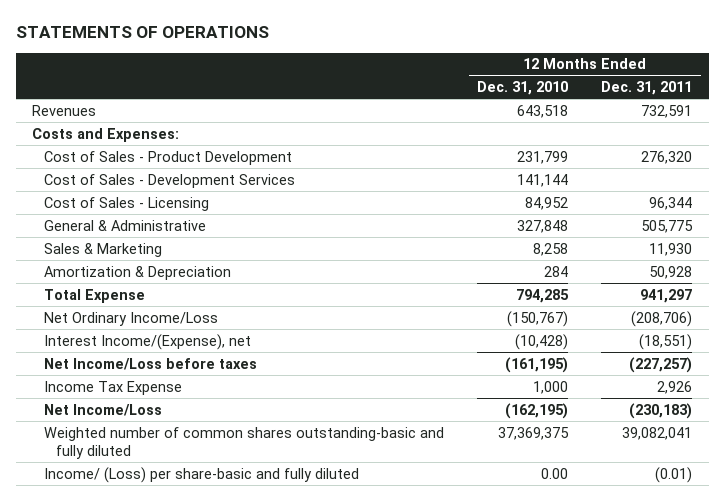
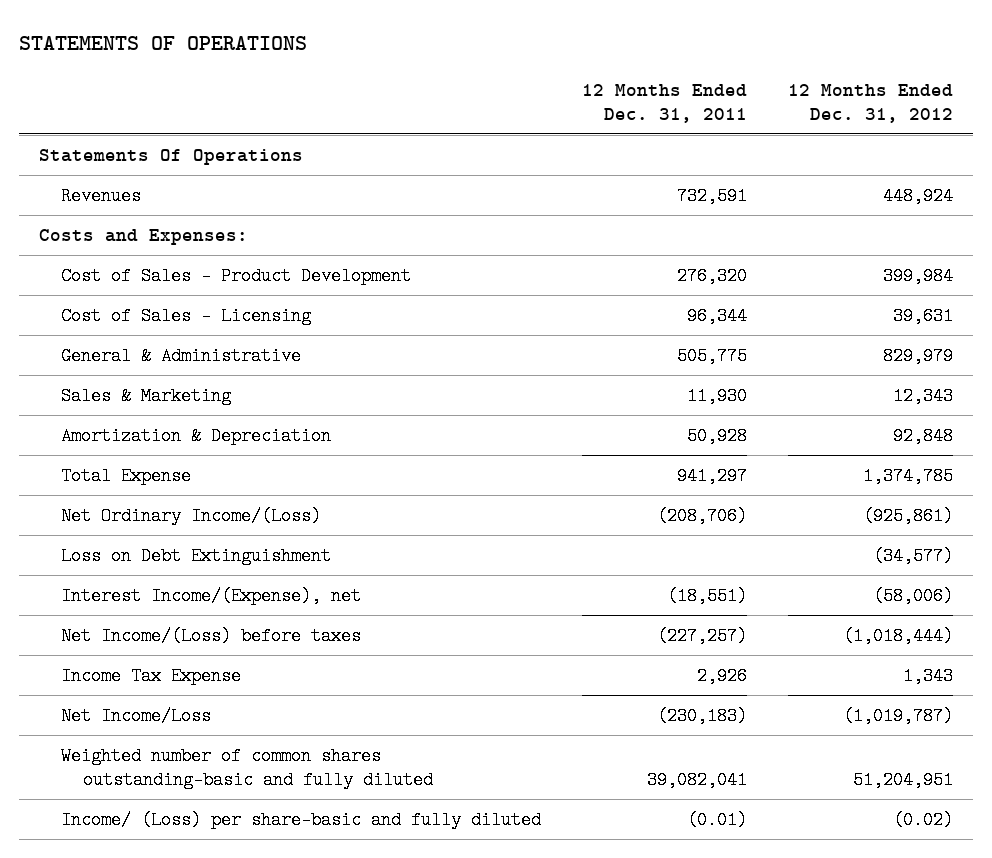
[477,81,569,96] Dec. 31, 2010 -> none
none -> [787,83,953,124] 12 Months Ended Dec. 31, 2012
none -> [39,148,304,165] Statements Of Operations
[44,173,296,188] Cost of Sales - Development Services -> none
[44,311,219,326] Net Ordinary Income/Loss -> [61,506,322,525] Net Ordinary Income/(Loss)
none -> [61,546,332,565] Loss on Debt Extinguishment
[44,357,258,370] Net Income/Loss before taxes -> [61,626,362,645] Net Income/(Loss) before taxes

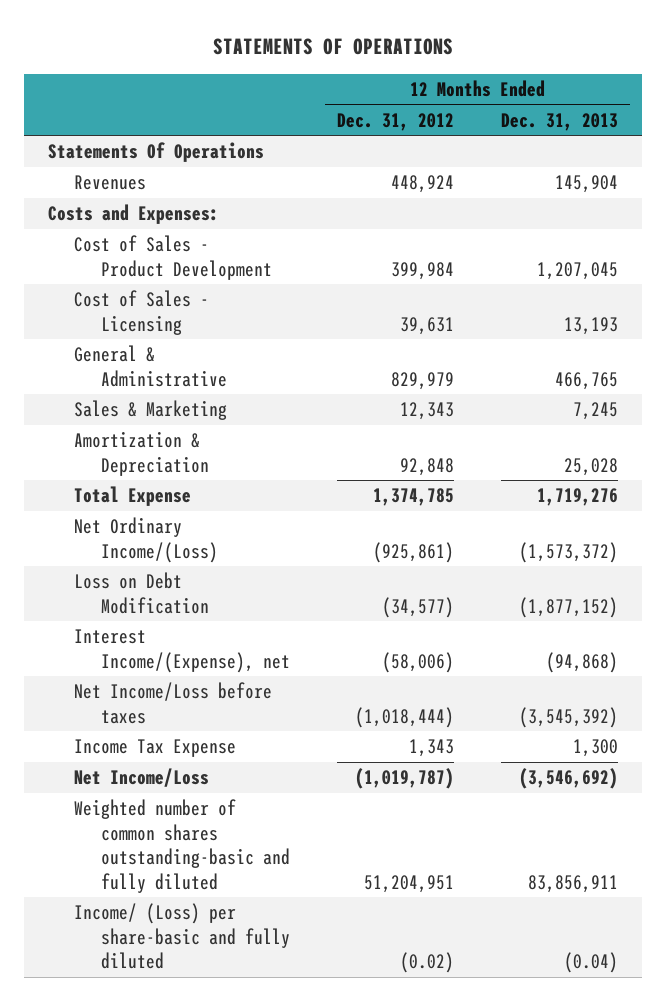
[581,83,747,124] 12 Months Ended Dec. 31, 2011 -> none
none -> [501,112,619,131] Dec. 31, 2013
[61,546,332,565] Loss on Debt Extinguishment -> [74,572,210,614] Loss on Debt Modification
[61,626,362,645] Net Income/(Loss) before taxes -> [74,682,273,724] Net Income/Loss before taxes

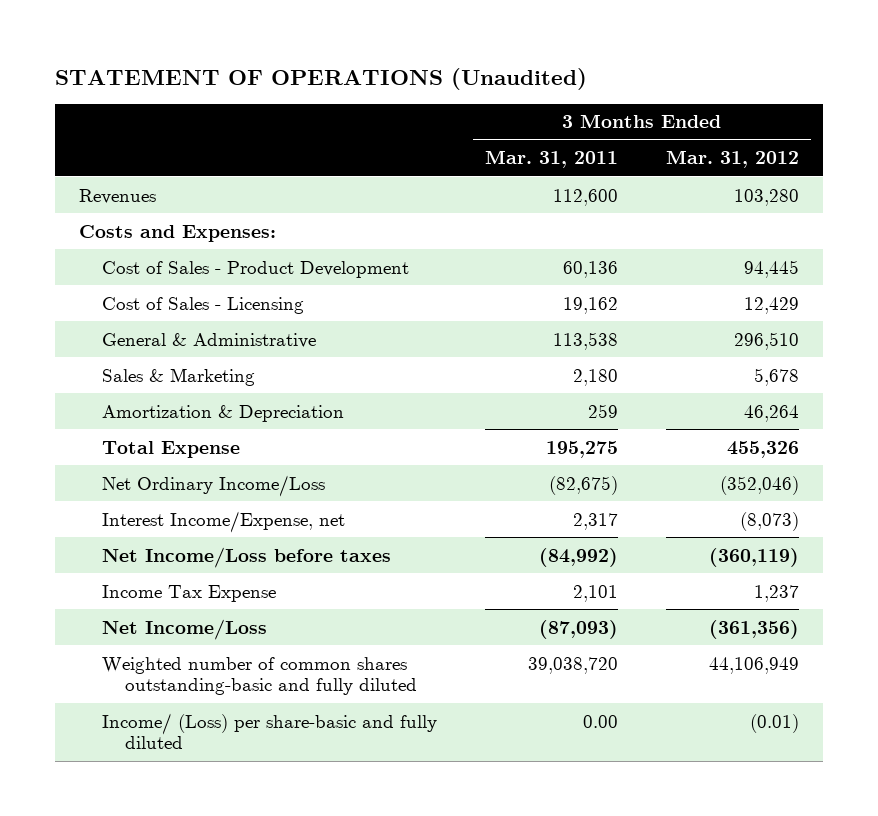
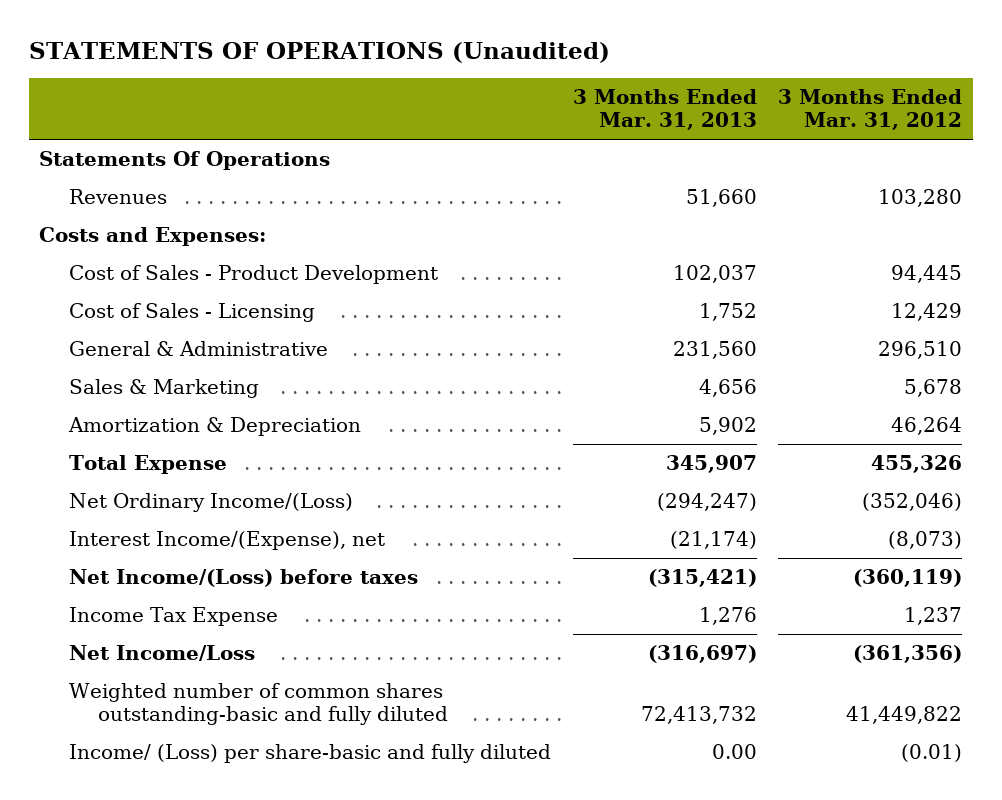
[55,67,588,90] STATEMENT OF OPERATIONS (Unaudited) -> [28,41,610,63] STATEMENTS OF OPERATIONS (Unaudited)
[484,150,618,169] Mar. 31, 2011 -> none
none -> [572,89,757,131] 3 Months Ended Mar. 31, 2013
none -> [39,151,331,171] Statements Of Operations
[101,474,325,497] Net Ordinary Income/Loss -> [68,493,353,513] Net Ordinary Income/(Loss)
[101,510,345,533] Interest Income/Expense, net -> [68,531,385,551] Interest Income/(Expense), net
[101,546,391,568] Net Income/Loss before taxes -> [68,569,418,588] Net Income/(Loss) before taxes
[708,656,799,674] 44,106,949 -> [846,706,963,725] 41,449,822

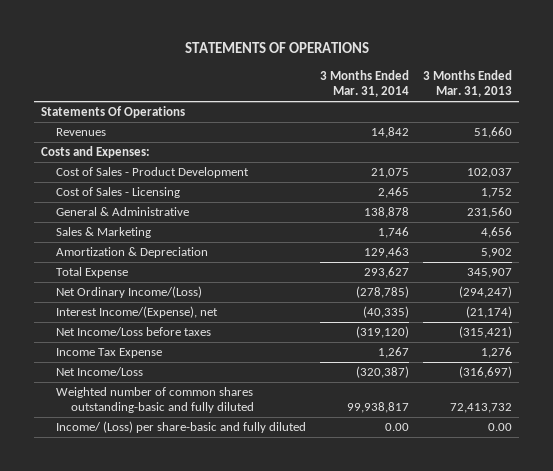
[28,41,610,63] STATEMENTS OF OPERATIONS (Unaudited) -> [184,42,369,54] STATEMENTS OF OPERATIONS
[778,89,963,131] 3 Months Ended Mar. 31, 2012 -> none
none -> [320,69,410,98] 3 Months Ended Mar. 31, 2014
[68,569,418,588] Net Income/(Loss) before taxes -> [55,327,211,337] Net Income/Loss before taxes

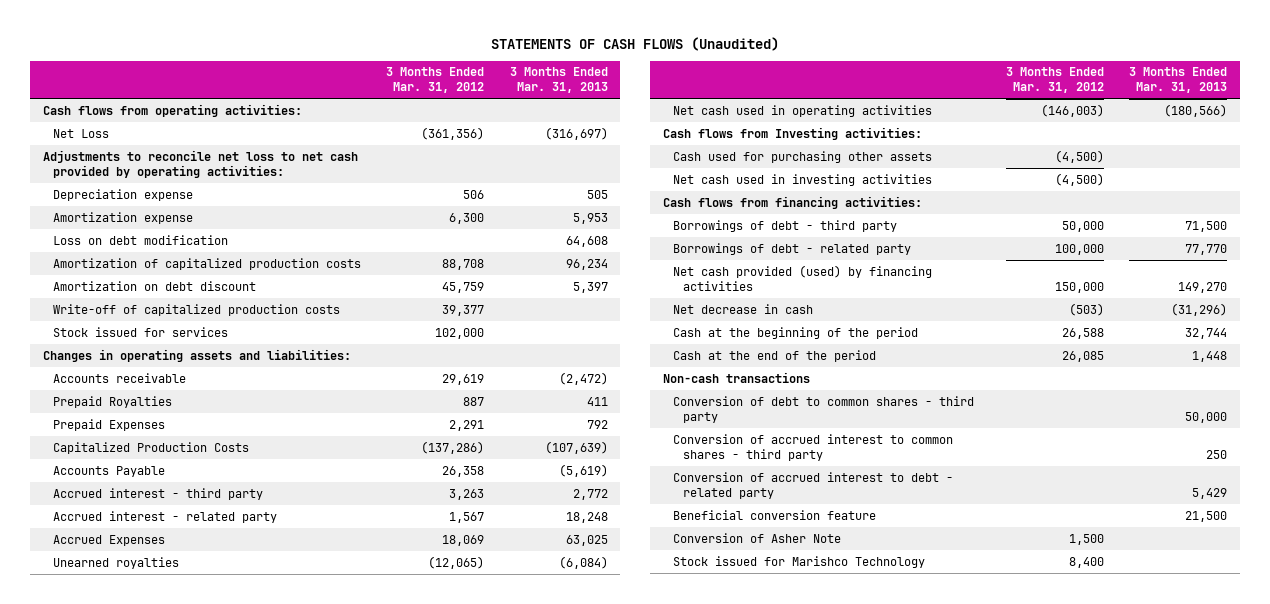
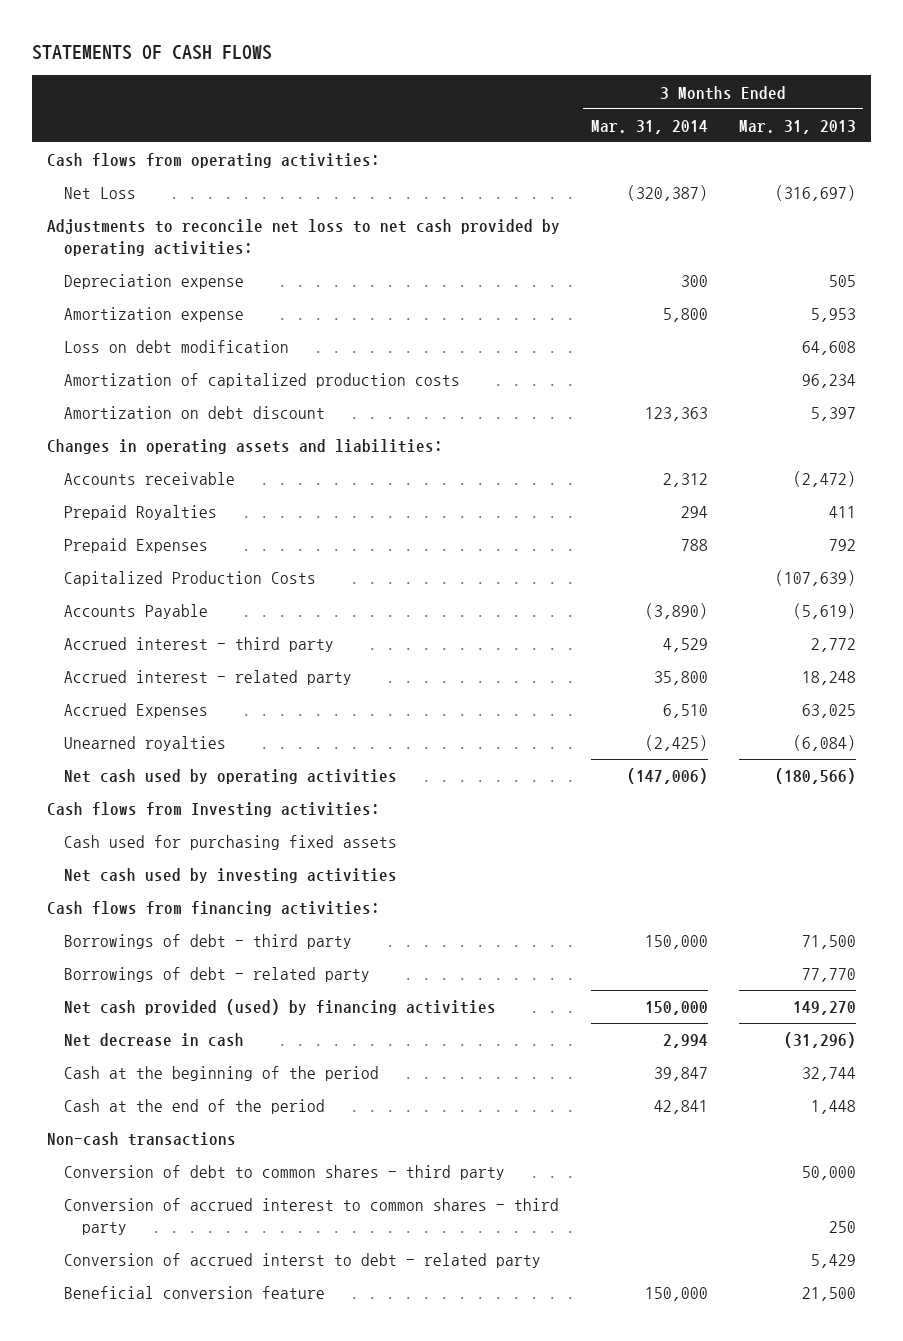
[491,36,780,51] STATEMENTS OF CASH FLOWS (Unaudited) -> [31,45,272,61] STATEMENTS OF CASH FLOWS
[386,67,485,94] 3 Months Ended Mar. 31, 2012 -> none
none -> [590,119,708,134] Mar. 31, 2014
[52,303,340,316] Write-off of capitalized production costs -> none
[52,326,228,337] Stock issued for services -> none
[672,104,932,117] Net cash used in operating activities -> [64,769,398,785] Net cash used by operating activities
[672,150,932,163] Cash used for purchasing other assets -> [64,835,398,851] Cash used for purchasing fixed assets
[672,173,932,186] Net cash used in investing activities -> [64,868,398,884] Net cash used by investing activities
[672,471,953,499] Conversion of accrued interest to debt - related party -> [64,1253,542,1269] Conversion of accrued interst to debt - related party
[672,532,841,543] Conversion of Asher Note -> none
[672,555,925,568] Stock issued for Marishco Technology -> none

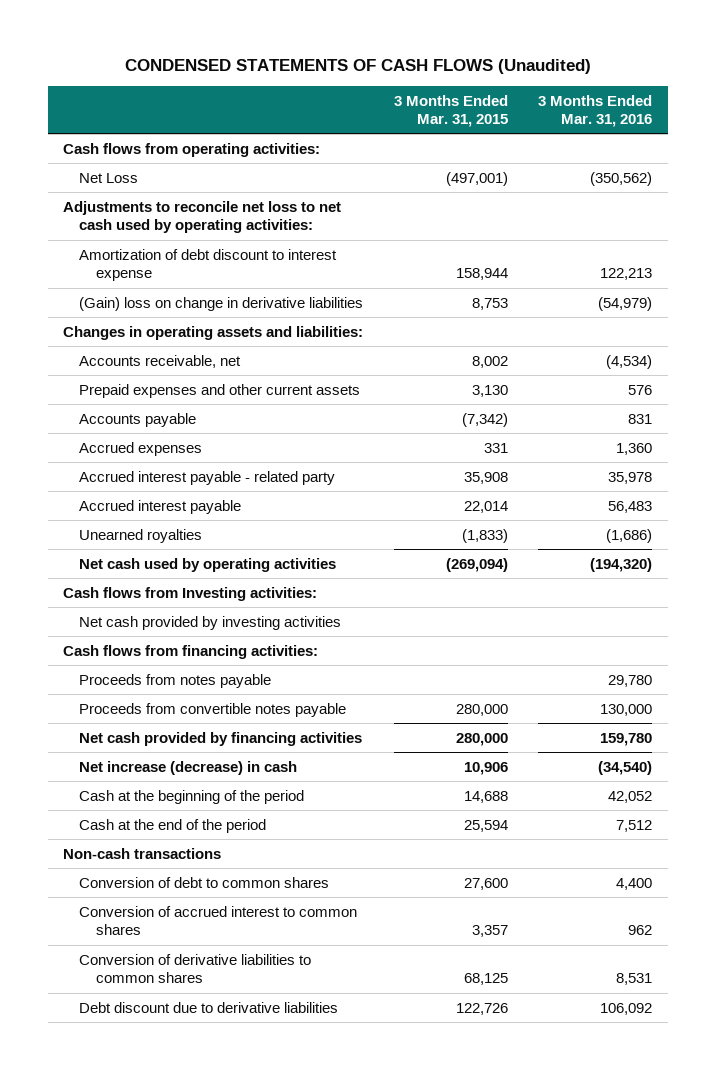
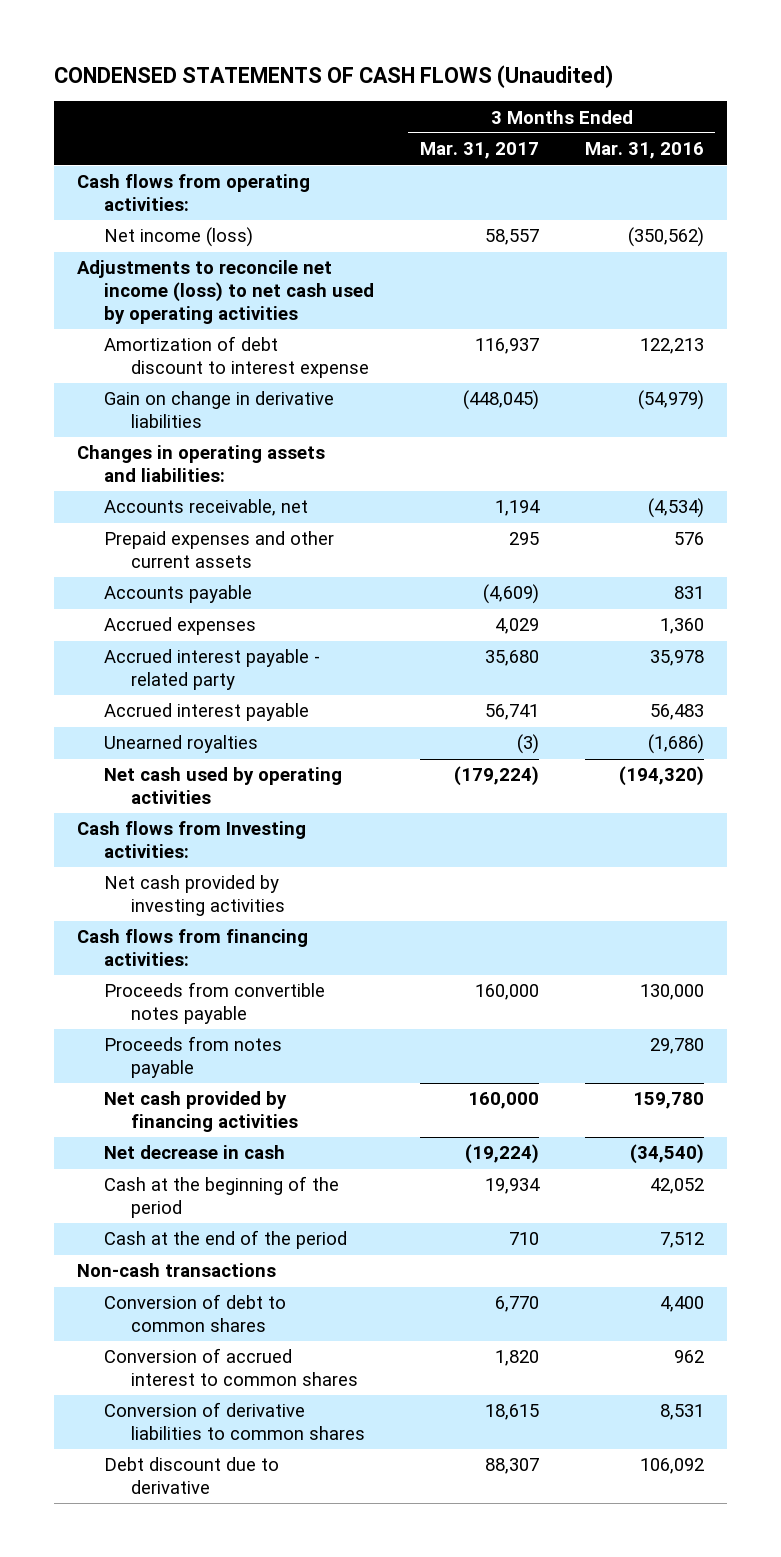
[393,94,508,127] 3 Months Ended Mar. 31, 2015 -> none
none -> [419,142,539,160] Mar. 31, 2017
[79,172,139,183] Net Loss -> [103,227,253,248] Net income (loss)
[63,200,342,234] Adjustments to reconcile net loss to net cash used by operating activities: -> [76,260,374,324] Adjustments to reconcile net income (loss) to net cash used by operating activities
[79,296,364,311] (Gain) loss on change in derivative liabilities -> [103,391,334,429] Gain on change in derivative liabilities
[79,673,272,688] Proceeds from notes payable -> [103,1036,282,1079] Proceeds from notes payable
[79,760,298,775] Net increase (decrease) in cash -> [103,1145,285,1160] Net decrease in cash
[79,1001,339,1013] Debt discount due to derivative liabilities -> [103,1457,279,1495] Debt discount due to derivative

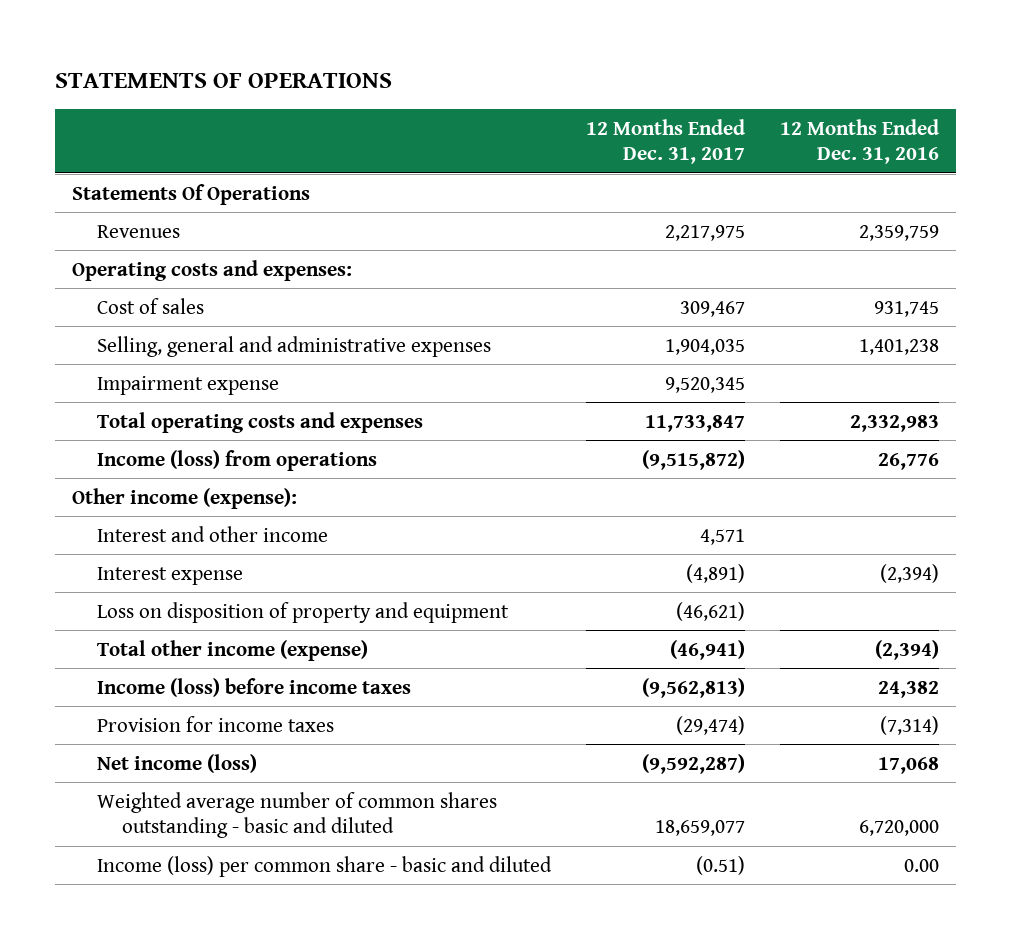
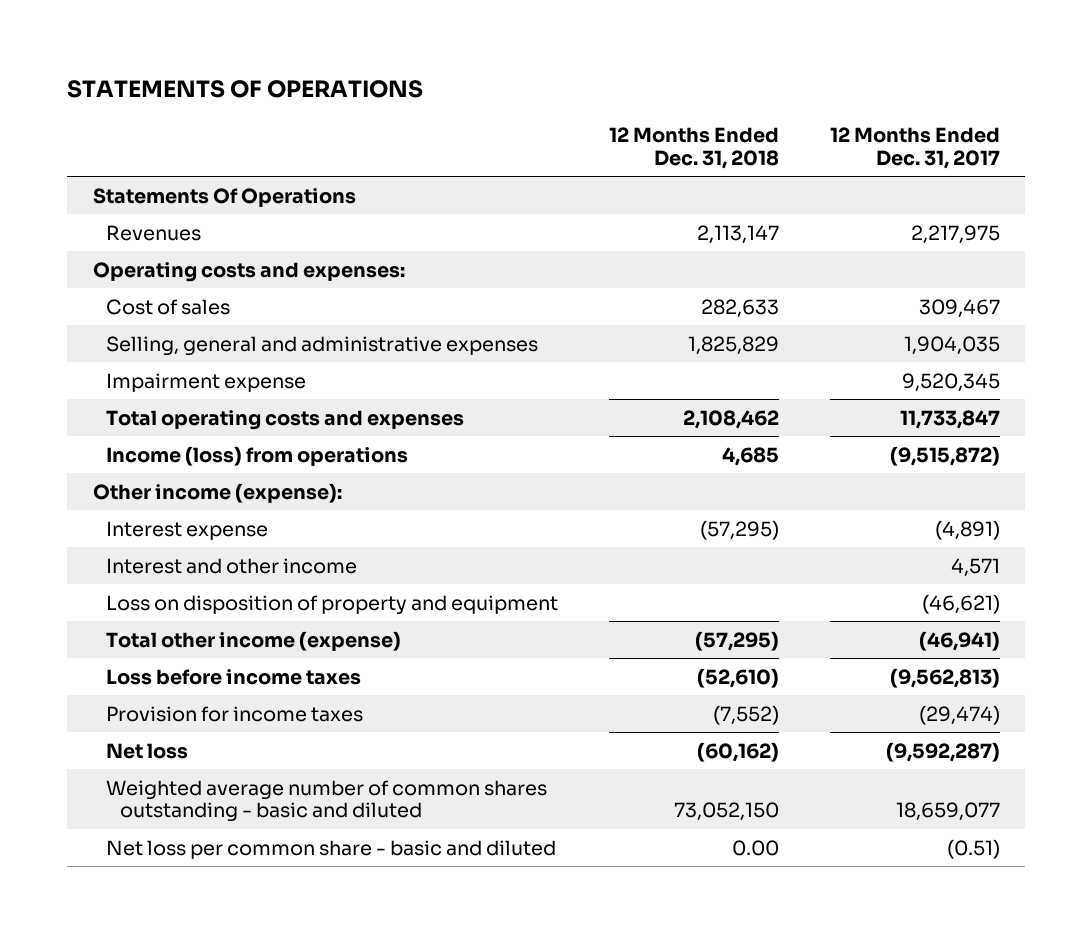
[779,118,939,165] 12 Months Ended Dec. 31, 2016 -> none
none -> [609,127,780,169] 12 Months Ended Dec. 31, 2018
[97,525,329,542] Interest and other income -> [106,557,358,574] Interest and other income
[97,677,412,697] Income (loss) before income taxes -> [106,668,362,685] Loss before income taxes
[97,753,258,773] Net income (loss) -> [106,742,189,759] Net loss
[97,855,553,877] Income (loss) per common share - basic and diluted -> [106,839,557,859] Net loss per common share - basic and diluted

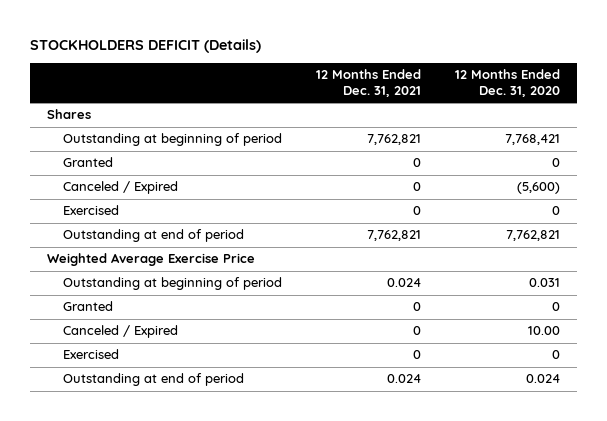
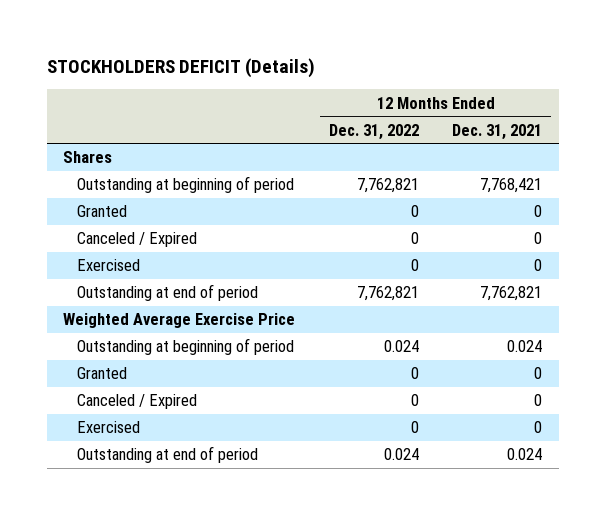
[454,69,560,97] 12 Months Ended Dec. 31, 2020 -> none
none -> [328,123,419,140] Dec. 31, 2022
[367,134,422,146] 7,762,821 -> [480,178,543,194] 7,768,421

